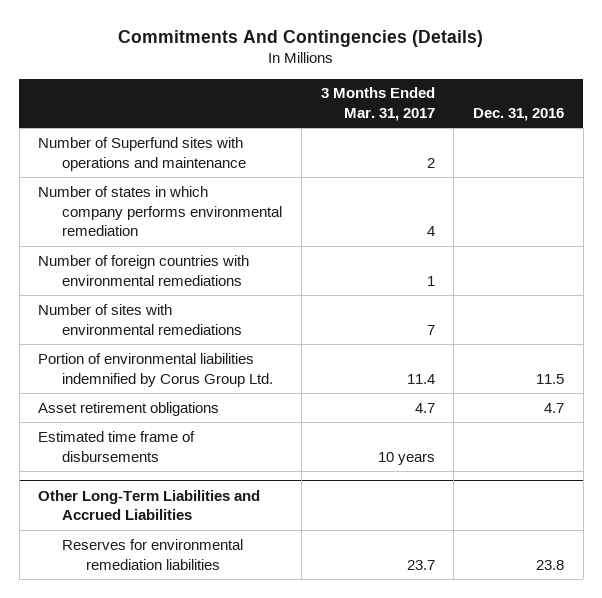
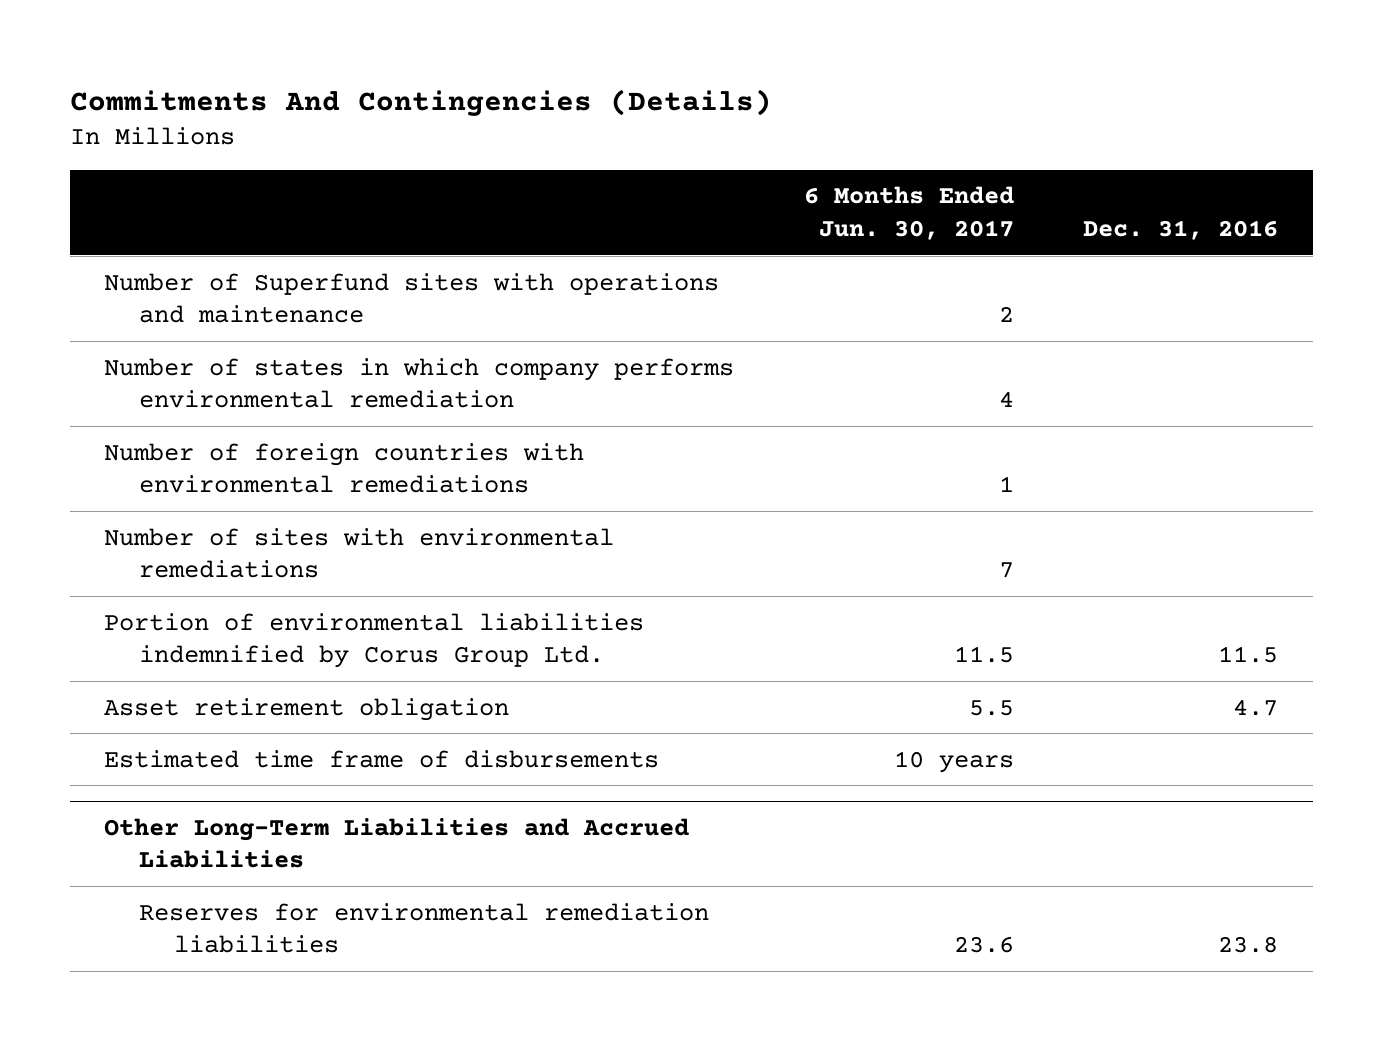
[320,87,435,122] 3 Months Ended Mar. 31, 2017 -> none
none -> [803,186,1014,240] 6 Months Ended Jun. 30, 2017
[38,401,220,416] Asset retirement obligations -> [104,697,510,721] Asset retirement obligation

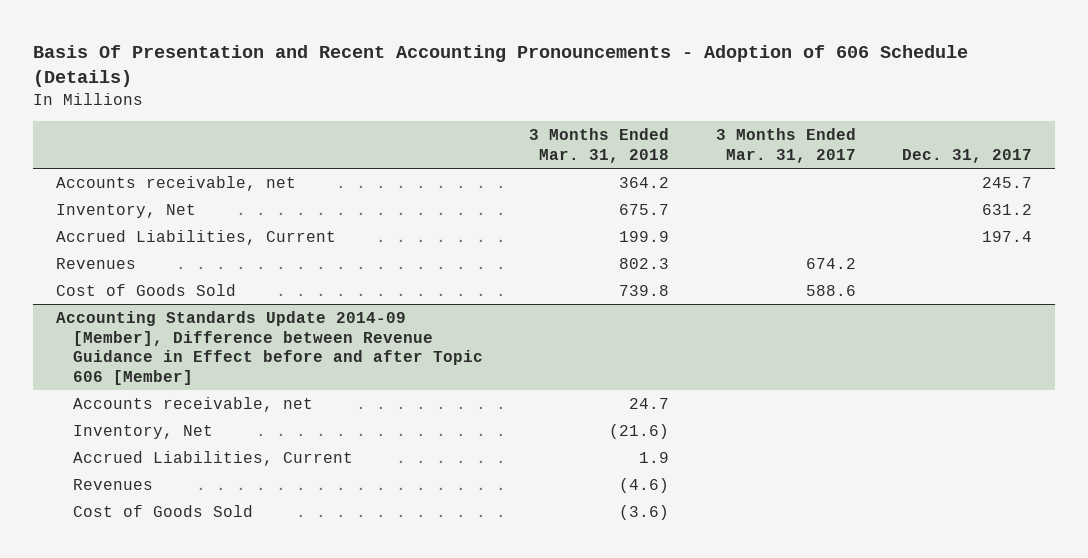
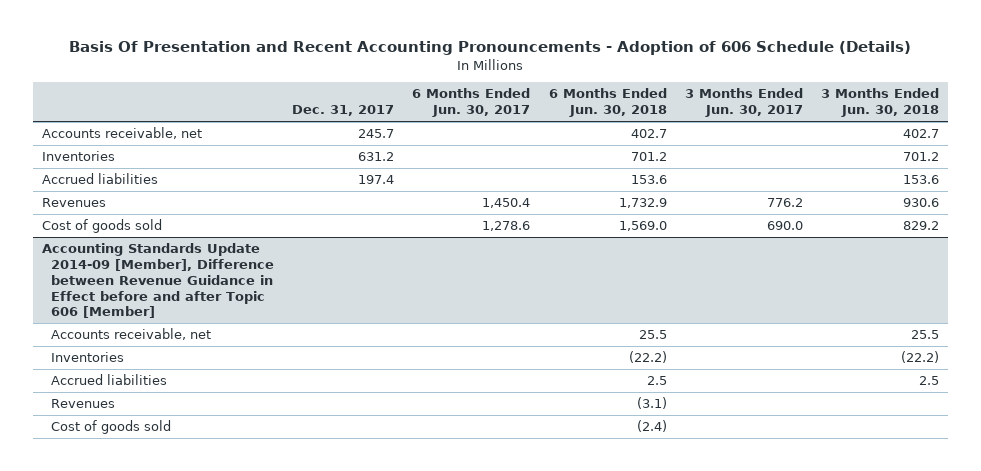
[529,128,670,163] 3 Months Ended Mar. 31, 2018 -> none
[715,128,856,163] 3 Months Ended Mar. 31, 2017 -> none
none -> [412,88,531,118] 6 Months Ended Jun. 30, 2017
none -> [548,88,667,118] 6 Months Ended Jun. 30, 2018
none -> [684,88,803,118] 3 Months Ended Jun. 30, 2017
none -> [820,88,939,118] 3 Months Ended Jun. 30, 2018
[56,203,197,218] Inventory, Net -> [41,151,115,162] Inventories
[56,229,337,245] Accrued Liabilities, Current -> [41,173,158,185] Accrued liabilities
[56,283,237,296] Cost of Goods Sold -> [41,219,162,234] Cost of goods sold
[73,424,214,439] Inventory, Net -> [51,352,125,363] Inventories
[73,450,354,466] Accrued Liabilities, Current -> [51,374,168,386] Accrued liabilities
[73,504,254,517] Cost of Goods Sold -> [51,420,172,435] Cost of goods sold

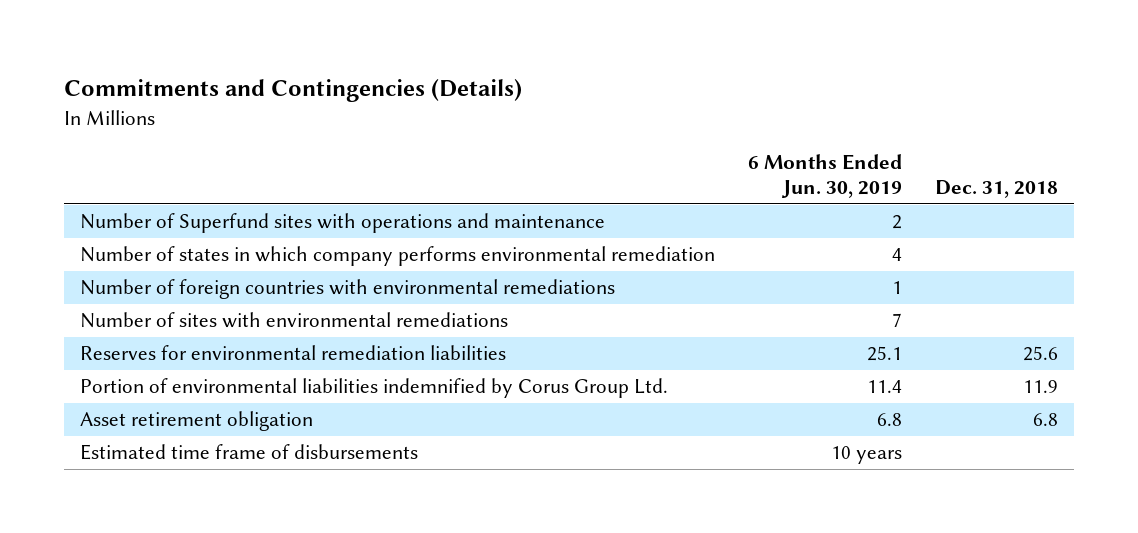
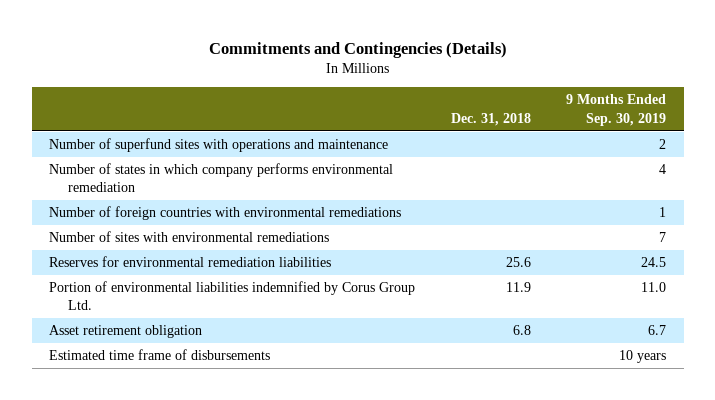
[747,154,902,199] 6 Months Ended Jun. 30, 2019 -> none
none -> [565,94,666,126] 9 Months Ended Sep. 30, 2019
[80,213,606,234] Number of Superfund sites with operations and maintenance -> [49,138,389,153] Number of superfund sites with operations and maintenance

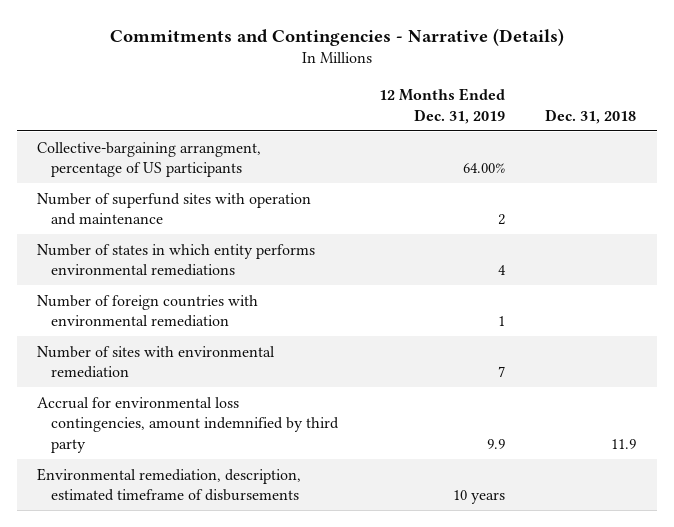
[208,41,507,58] Commitments and Contingencies (Details) -> [109,27,564,46] Commitments and Contingencies - Narrative (Details)
[565,94,666,126] 9 Months Ended Sep. 30, 2019 -> none
none -> [378,87,505,124] 12 Months Ended Dec. 31, 2019
[49,256,332,268] Reserves for environmental remediation liabilities -> none
[49,325,203,339] Asset retirement obligation -> none
[49,349,271,361] Estimated time frame of disbursements -> none
none -> [37,141,262,178] Collective-bargaining arrangment, percentage of US participants
[49,138,389,153] Number of superfund sites with operations and maintenance -> [37,192,312,226] Number of superfund sites with operation and maintenance
[49,163,394,193] Number of states in which company performs environmental remediation -> [37,243,316,277] Number of states in which entity performs environmental remediations
[49,206,402,221] Number of foreign countries with environmental remediations -> [37,294,259,328] Number of foreign countries with environmental remediation
[49,231,330,243] Number of sites with environmental remediations -> [37,345,276,379] Number of sites with environmental remediation
[49,281,416,311] Portion of environmental liabilities indemnified by Corus Group Ltd. -> [37,396,340,454] Accrual for environmental loss contingencies, amount indemnified by third party
none -> [37,467,302,502] Environmental remediation, description, estimated timeframe of disbursements

